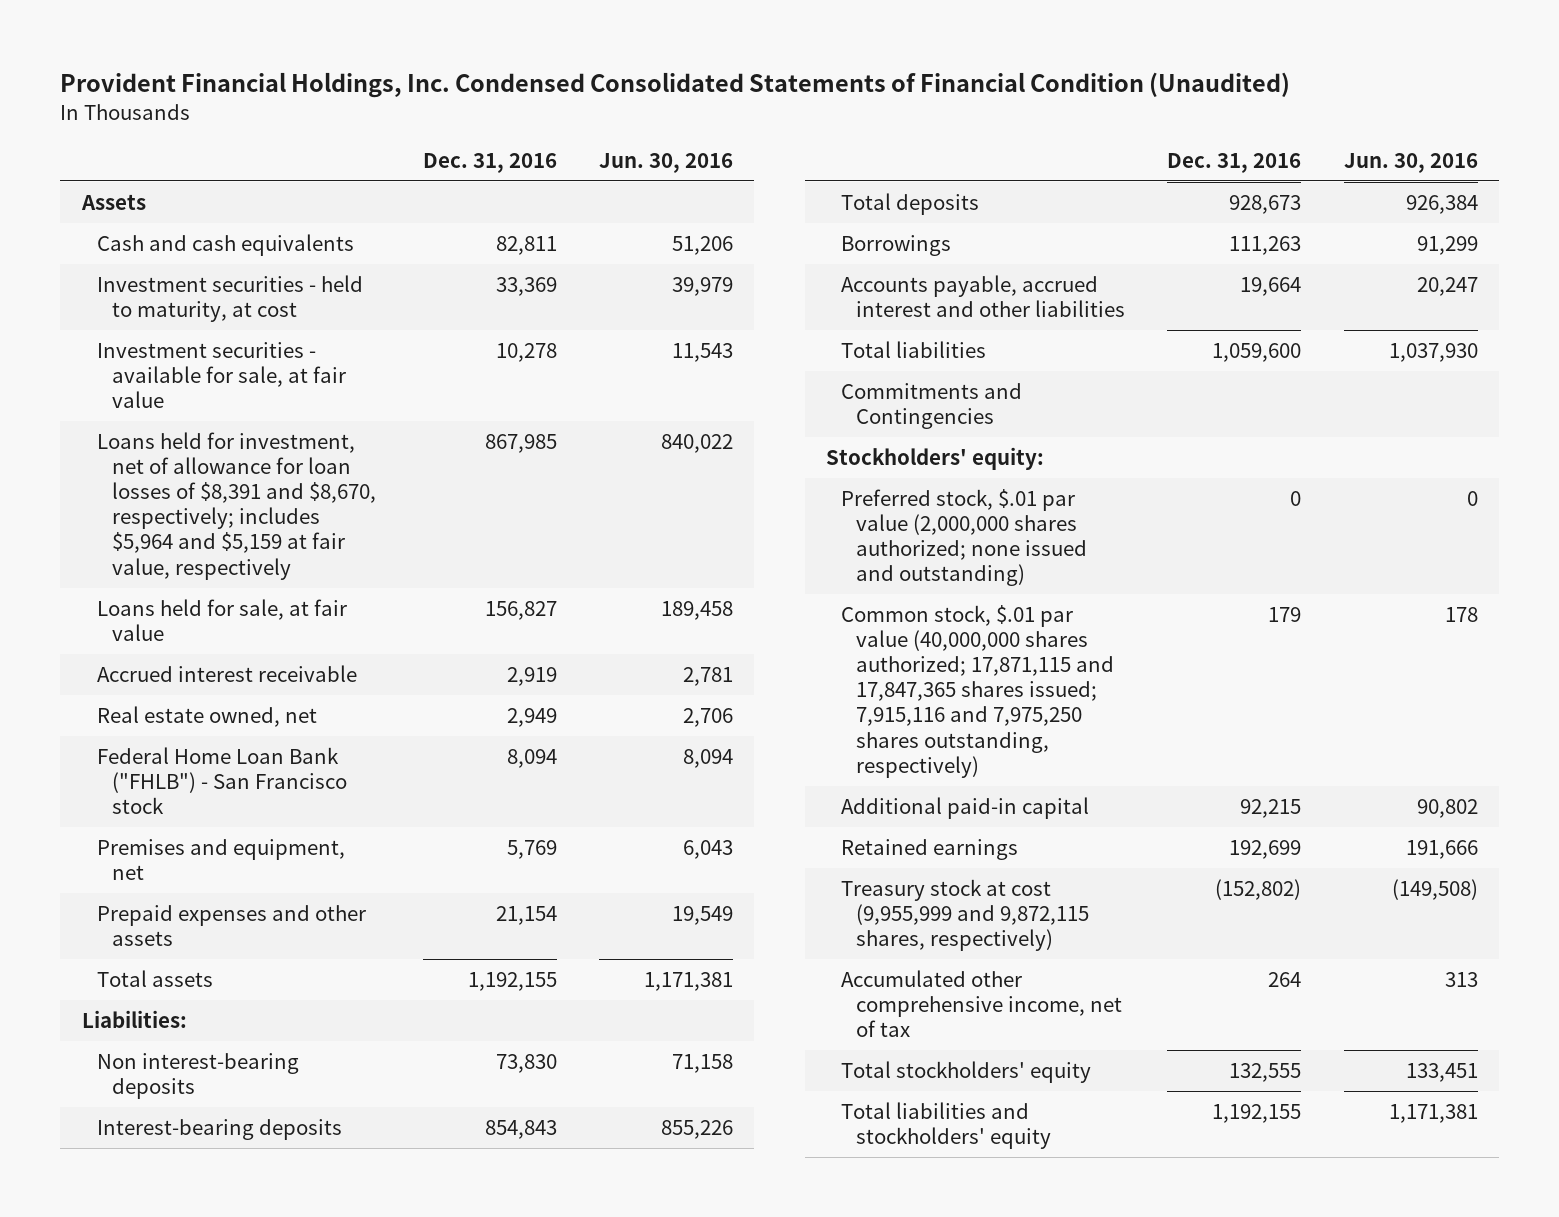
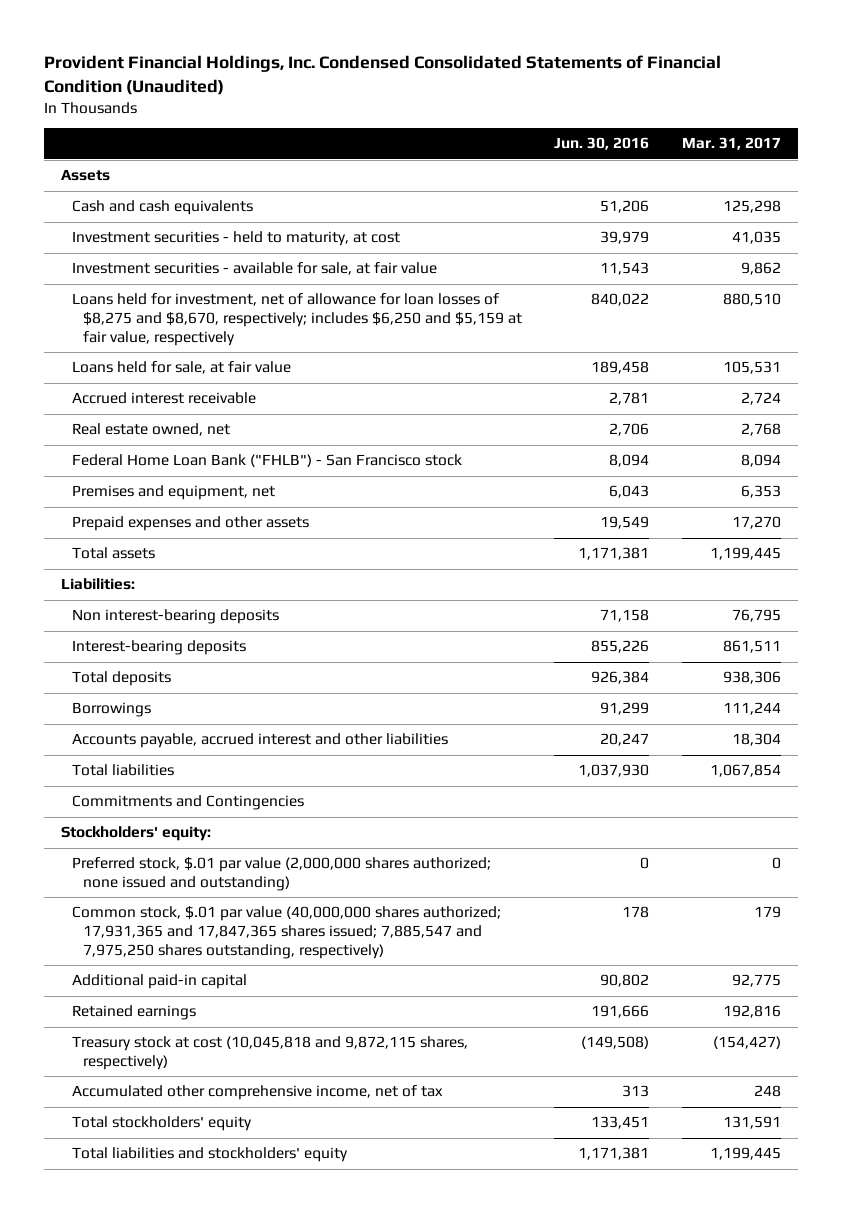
[422,152,557,173] Dec. 31, 2016 -> none
none -> [682,137,782,151] Mar. 31, 2017
[96,431,376,580] Loans held for investment, net of allowance for loan losses of $8,391 and $8,670, respectively; includes $5,964 and $5,159 at fair value, respectively -> [71,293,522,346] Loans held for investment, net of allowance for loan losses of $8,275 and $8,670, respectively; includes $6,250 and $5,159 at fair value, respectively
[841,604,1115,778] Common stock, $.01 par value (40,000,000 shares authorized; 17,871,115 and 17,847,365 shares issued; 7,915,116 and 7,975,250 shares outstanding, respectively) -> [71,906,501,959] Common stock, $.01 par value (40,000,000 shares authorized; 17,931,365 and 17,847,365 shares issued; 7,885,547 and 7,975,250 shares outstanding, respectively)
[841,878,1090,952] Treasury stock at cost (9,955,999 and 9,872,115 shares, respectively) -> [71,1036,468,1070] Treasury stock at cost (10,045,818 and 9,872,115 shares, respectively)

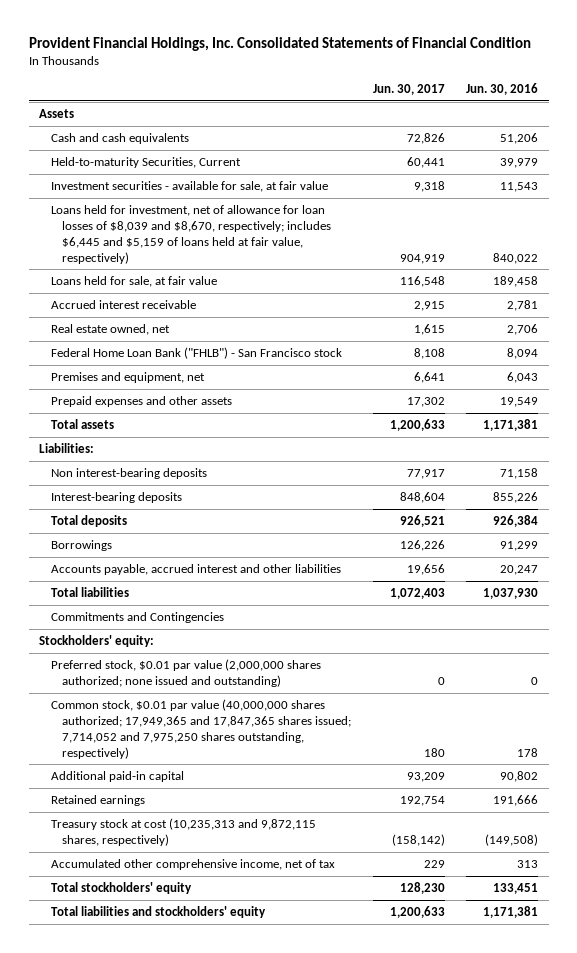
[44,54,722,95] Provident Financial Holdings, Inc. Condensed Consolidated Statements of Financial Condition (Unaudited) -> [28,36,531,51] Provident Financial Holdings, Inc. Consolidated Statements of Financial Condition
[682,137,782,151] Mar. 31, 2017 -> none
none -> [372,84,445,96] Jun. 30, 2017
[71,231,400,247] Investment securities - held to maturity, at cost -> [50,156,241,168] Held-to-maturity Securities, Current
[71,293,522,346] Loans held for investment, net of allowance for loan losses of $8,275 and $8,670, respectively; includes $6,250 and $5,159 at fair value, respectively -> [50,204,332,264] Loans held for investment, net of allowance for loan losses of $8,039 and $8,670, respectively; includes $6,445 and $5,159 of loans held at fair value, respectively)
[71,857,491,891] Preferred stock, $.01 par value (2,000,000 shares authorized; none issued and outstanding) -> [50,658,321,687] Preferred stock, $0.01 par value (2,000,000 shares authorized; none issued and outstanding)
[71,906,501,959] Common stock, $.01 par value (40,000,000 shares authorized; 17,931,365 and 17,847,365 shares issued; 7,885,547 and 7,975,250 shares outstanding, respectively) -> [50,698,352,759] Common stock, $0.01 par value (40,000,000 shares authorized; 17,949,365 and 17,847,365 shares issued; 7,714,052 and 7,975,250 shares outstanding, respectively)
[71,1036,468,1070] Treasury stock at cost (10,045,818 and 9,872,115 shares, respectively) -> [50,817,316,846] Treasury stock at cost (10,235,313 and 9,872,115 shares, respectively)

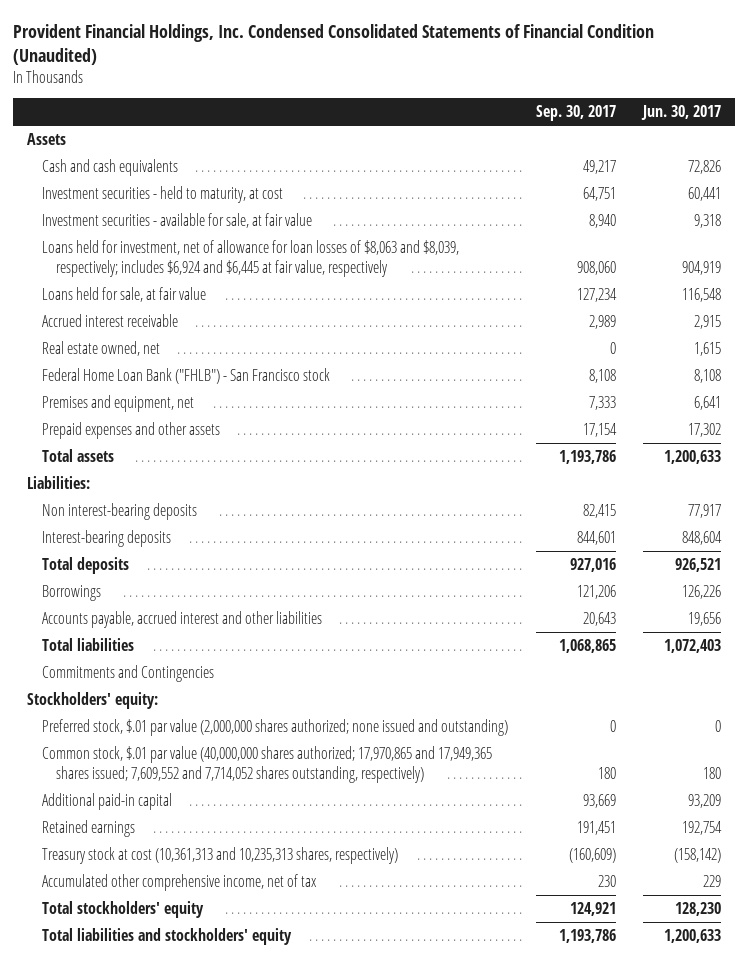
[28,36,531,51] Provident Financial Holdings, Inc. Consolidated Statements of Financial Condition -> [13,23,655,65] Provident Financial Holdings, Inc. Condensed Consolidated Statements of Financial Condition (Unaudited)
[466,83,539,96] Jun. 30, 2016 -> none
none -> [535,105,616,122] Sep. 30, 2017
[50,156,241,168] Held-to-maturity Securities, Current -> [41,186,283,204] Investment securities - held to maturity, at cost
[50,204,332,264] Loans held for investment, net of allowance for loan losses of $8,039 and $8,670, respectively; includes $6,445 and $5,159 of loans held at fair value, respectively) -> [41,240,459,277] Loans held for investment, net of allowance for loan losses of $8,063 and $8,039, respectively; includes $6,924 and $6,445 at fair value, respectively
[50,658,321,687] Preferred stock, $0.01 par value (2,000,000 shares authorized; none issued and outstanding) -> [41,719,508,737] Preferred stock, $.01 par value (2,000,000 shares authorized; none issued and outstanding)
[50,698,352,759] Common stock, $0.01 par value (40,000,000 shares authorized; 17,949,365 and 17,847,365 shares issued; 7,714,052 and 7,975,250 shares outstanding, respectively) -> [41,746,492,783] Common stock, $.01 par value (40,000,000 shares authorized; 17,970,865 and 17,949,365 shares issued; 7,609,552 and 7,714,052 shares outstanding, respectively)
[50,817,316,846] Treasury stock at cost (10,235,313 and 9,872,115 shares, respectively) -> [41,847,398,865] Treasury stock at cost (10,361,313 and 10,235,313 shares, respectively)

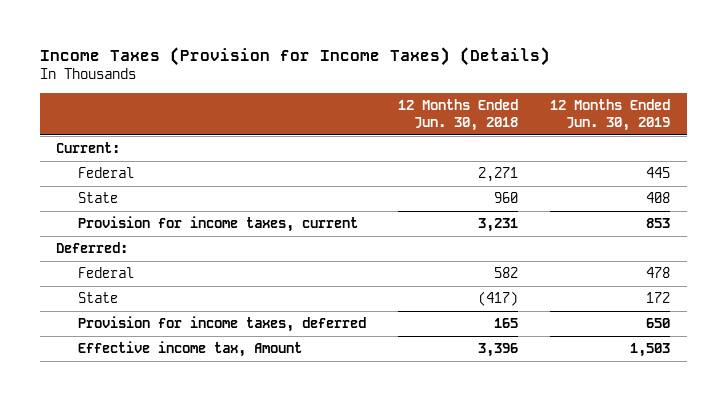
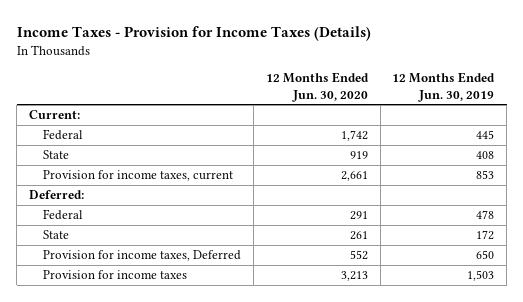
[40,46,551,66] Income Taxes (Provision for Income Taxes) (Details) -> [16,26,371,42] Income Taxes - Provision for Income Taxes (Details)
[397,98,518,131] 12 Months Ended Jun. 30, 2018 -> none
none -> [265,72,369,102] 12 Months Ended Jun. 30, 2020
[77,316,366,333] Provision for income taxes, deferred -> [42,250,241,262] Provision for income taxes, Deferred
[77,341,302,358] Effective income tax, Amount -> [42,270,187,280] Provision for income taxes

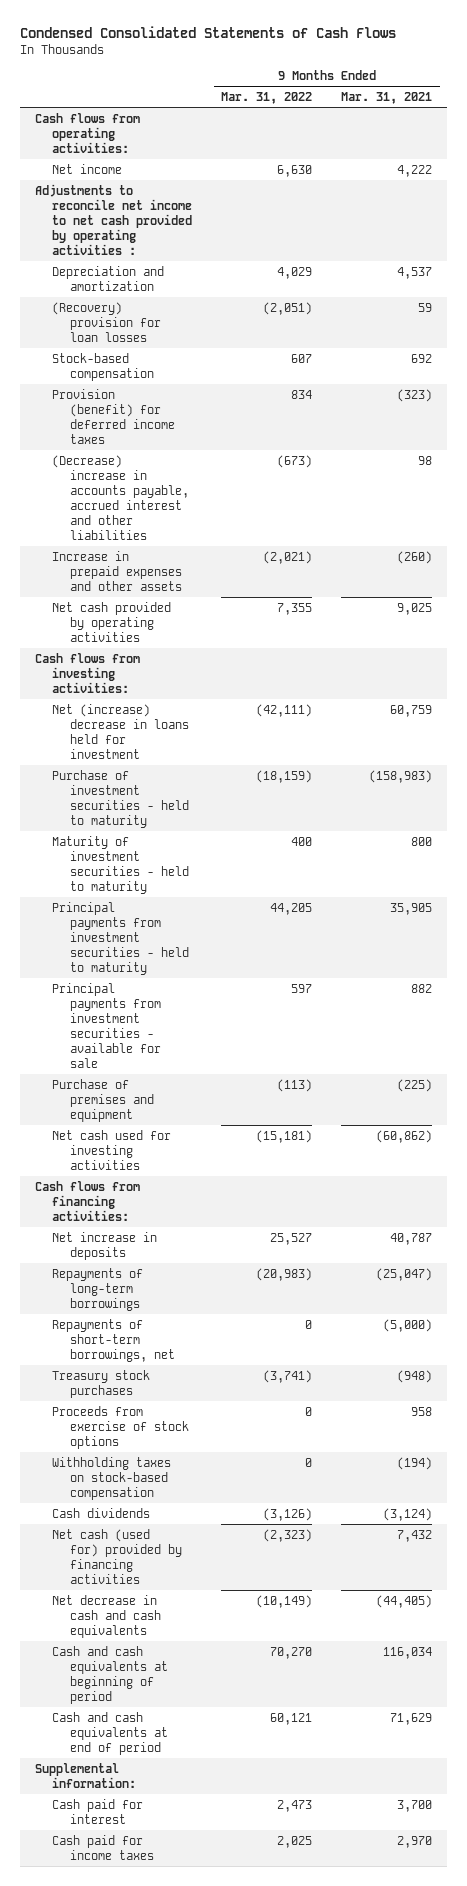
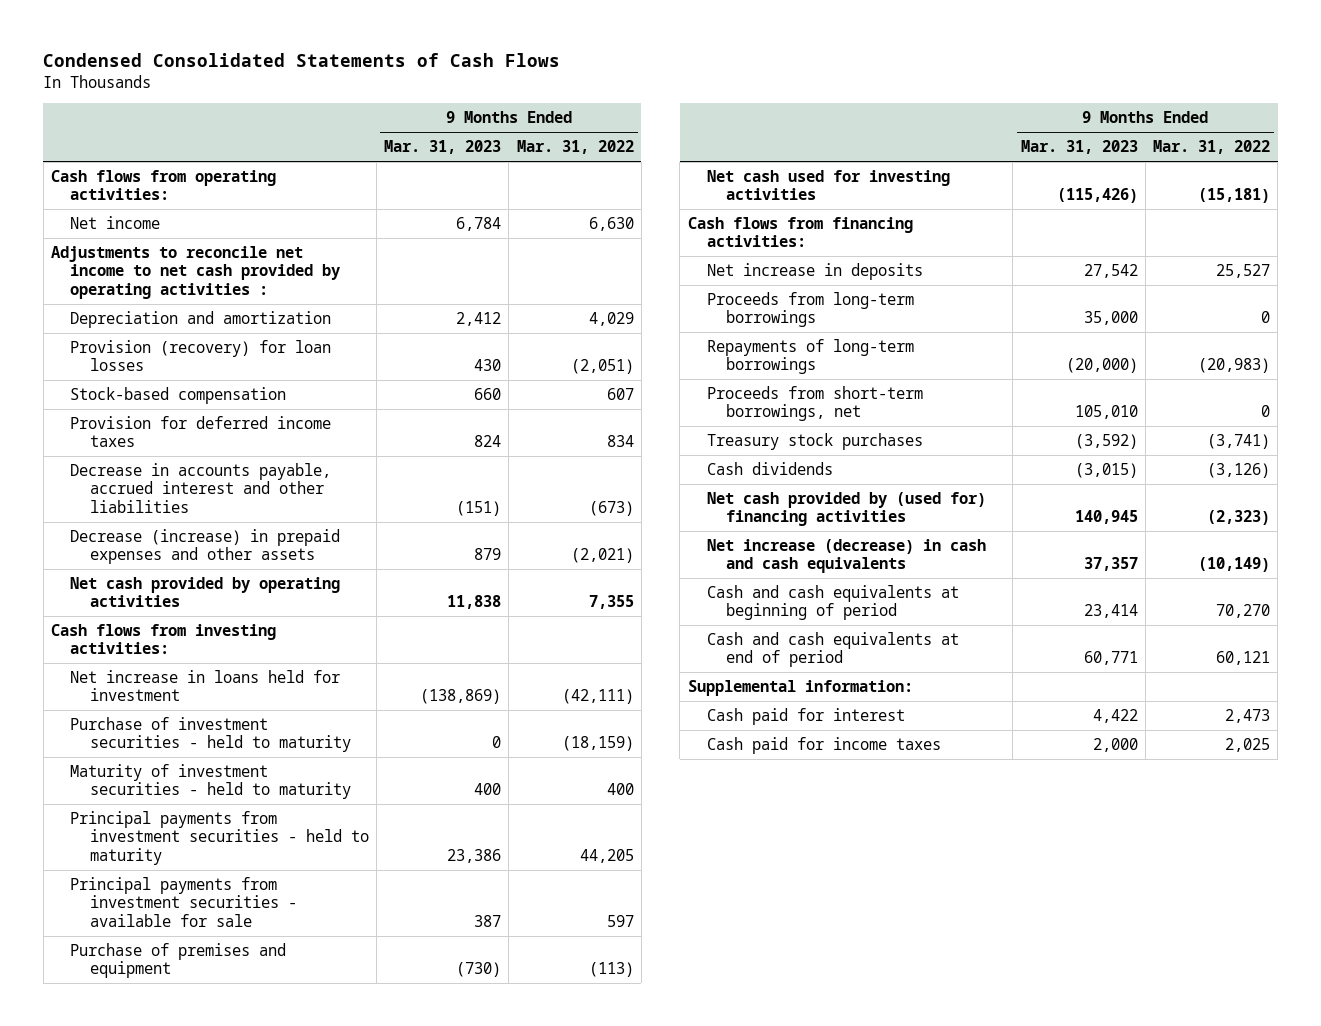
[341,92,433,105] Mar. 31, 2021 -> none
none -> [384,140,502,155] Mar. 31, 2023
[52,301,161,342] (Recovery) provision for loan losses -> [70,339,332,372] Provision (recovery) for loan losses
[52,388,175,444] Provision (benefit) for deferred income taxes -> [70,415,332,448] Provision for deferred income taxes
[52,454,189,540] (Decrease) increase in accounts payable, accrued interest and other liabilities -> [70,462,332,513] Decrease in accounts payable, accrued interest and other liabilities
[52,550,182,591] Increase in prepaid expenses and other assets -> [70,528,341,565] Decrease (increase) in prepaid expenses and other assets
[52,703,189,759] Net (increase) decrease in loans held for investment -> [70,669,341,702] Net increase in loans held for investment
none -> [706,291,914,328] Proceeds from long-term borrowings
[52,1318,175,1362] Repayments of short-term borrowings, net -> [706,385,923,422] Proceeds from short-term borrowings, net
[52,1405,189,1449] Proceeds from exercise of stock options -> none
[52,1456,172,1500] Withholding taxes on stock-based compensation -> none
[52,1528,182,1584] Net cash (used for) provided by financing activities -> [706,491,986,527] Net cash provided by (used for) financing activities
[52,1594,161,1638] Net decrease in cash and cash equivalents -> [706,538,986,574] Net increase (decrease) in cash and cash equivalents

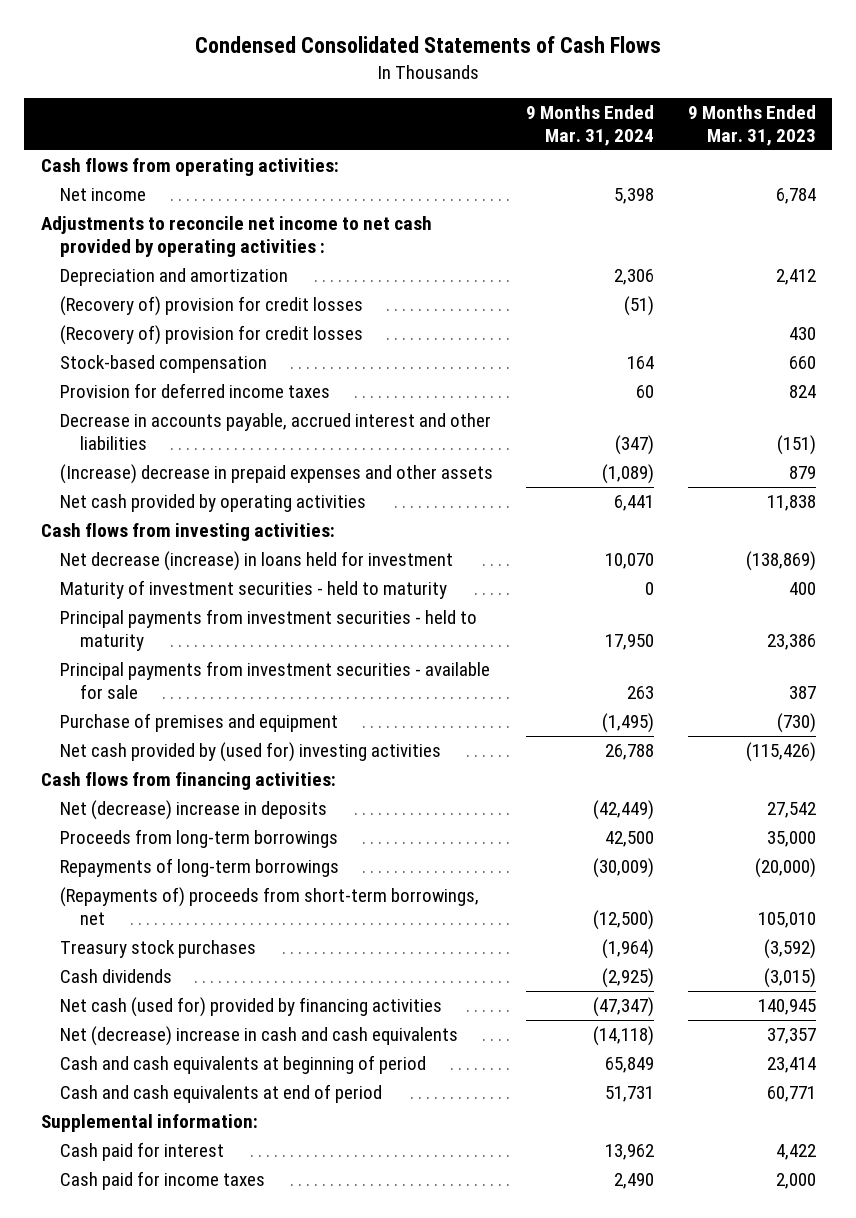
[516,140,634,155] Mar. 31, 2022 -> none
none -> [526,105,655,147] 9 Months Ended Mar. 31, 2024
none -> [60,296,364,317] (Recovery of) provision for credit losses
[70,339,332,372] Provision (recovery) for loan losses -> [60,325,364,346] (Recovery of) provision for credit losses
[70,528,341,565] Decrease (increase) in prepaid expenses and other assets -> [60,464,494,485] (Increase) decrease in prepaid expenses and other assets
[70,716,351,753] Purchase of investment securities - held to maturity -> none
[70,669,341,702] Net increase in loans held for investment -> [60,551,454,572] Net decrease (increase) in loans held for investment
[706,169,950,201] Net cash used for investing activities -> [60,742,442,763] Net cash provided by (used for) investing activities
[706,262,923,280] Net increase in deposits -> [60,800,328,821] Net (decrease) increase in deposits
[706,385,923,422] Proceeds from short-term borrowings, net -> [60,887,480,926] (Repayments of) proceeds from short-term borrowings, net
[706,491,986,527] Net cash provided by (used for) financing activities -> [60,997,443,1018] Net cash (used for) provided by financing activities
[706,538,986,574] Net increase (decrease) in cash and cash equivalents -> [60,1026,459,1047] Net (decrease) increase in cash and cash equivalents

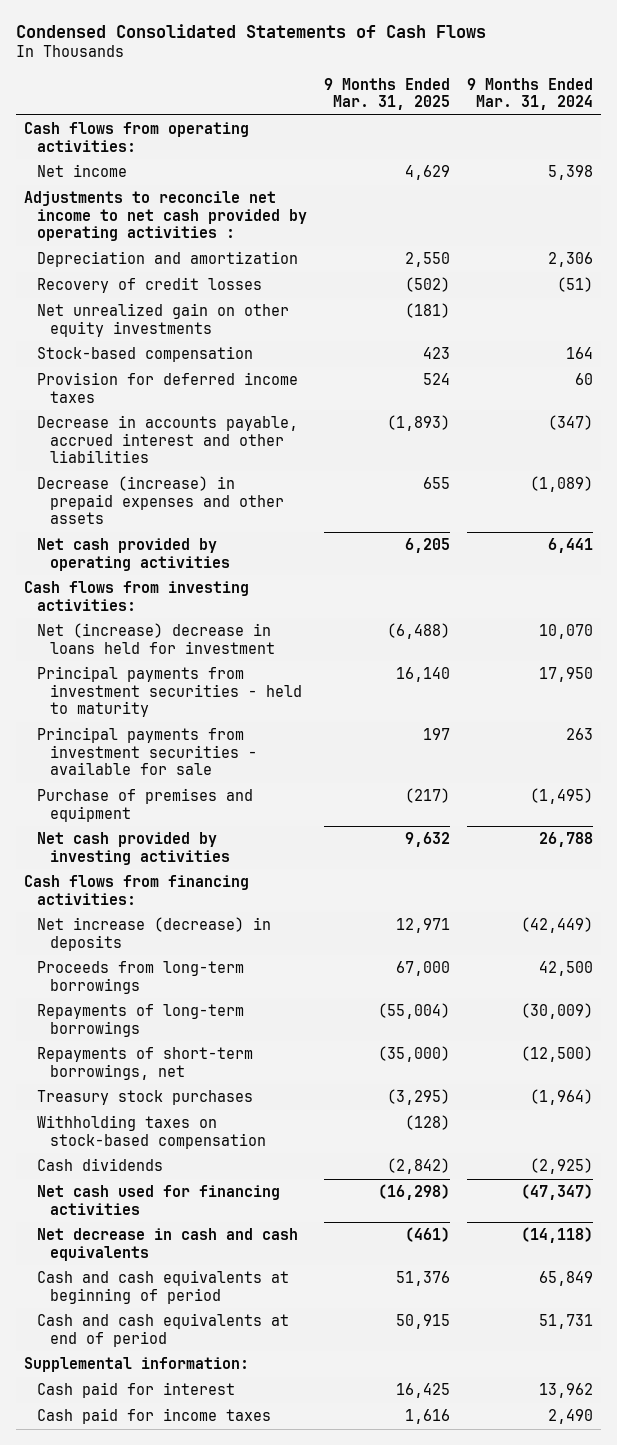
[687,105,816,147] 9 Months Ended Mar. 31, 2023 -> none
none -> [323,77,450,111] 9 Months Ended Mar. 31, 2025
[60,325,364,346] (Recovery of) provision for credit losses -> none
[60,296,364,317] (Recovery of) provision for credit losses -> [36,277,262,294] Recovery of credit losses
none -> [36,303,289,337] Net unrealized gain on other equity investments
[60,464,494,485] (Increase) decrease in prepaid expenses and other assets -> [36,476,284,524] Decrease (increase) in prepaid expenses and other assets
[60,580,448,600] Maturity of investment securities - held to maturity -> none
[60,551,454,572] Net decrease (increase) in loans held for investment -> [36,623,275,654] Net (increase) decrease in loans held for investment
[60,742,442,763] Net cash provided by (used for) investing activities -> [36,832,230,865] Net cash provided by investing activities
[60,800,328,821] Net (decrease) increase in deposits -> [36,917,271,951] Net increase (decrease) in deposits
[60,887,480,926] (Repayments of) proceeds from short-term borrowings, net -> [36,1047,253,1080] Repayments of short-term borrowings, net
none -> [36,1115,266,1149] Withholding taxes on stock-based compensation
[60,997,443,1018] Net cash (used for) provided by financing activities -> [36,1185,280,1215] Net cash used for financing activities
[60,1026,459,1047] Net (decrease) increase in cash and cash equivalents -> [36,1228,298,1261] Net decrease in cash and cash equivalents

